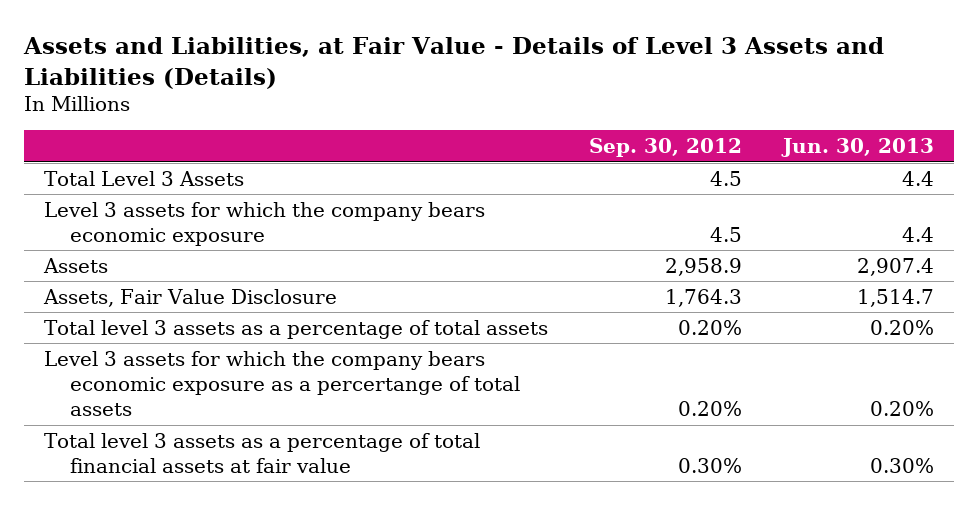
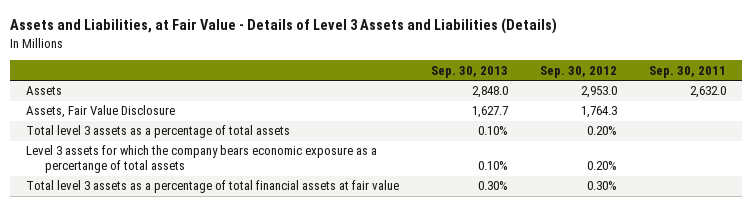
[780,138,934,158] Jun. 30, 2013 -> none
none -> [431,65,509,78] Sep. 30, 2013
none -> [649,65,727,78] Sep. 30, 2011
[44,170,245,186] Total Level 3 Assets -> none
[44,201,486,246] Level 3 assets for which the company bears economic exposure -> none
[665,257,743,276] 2,958.9 -> [581,86,618,99] 2,953.0

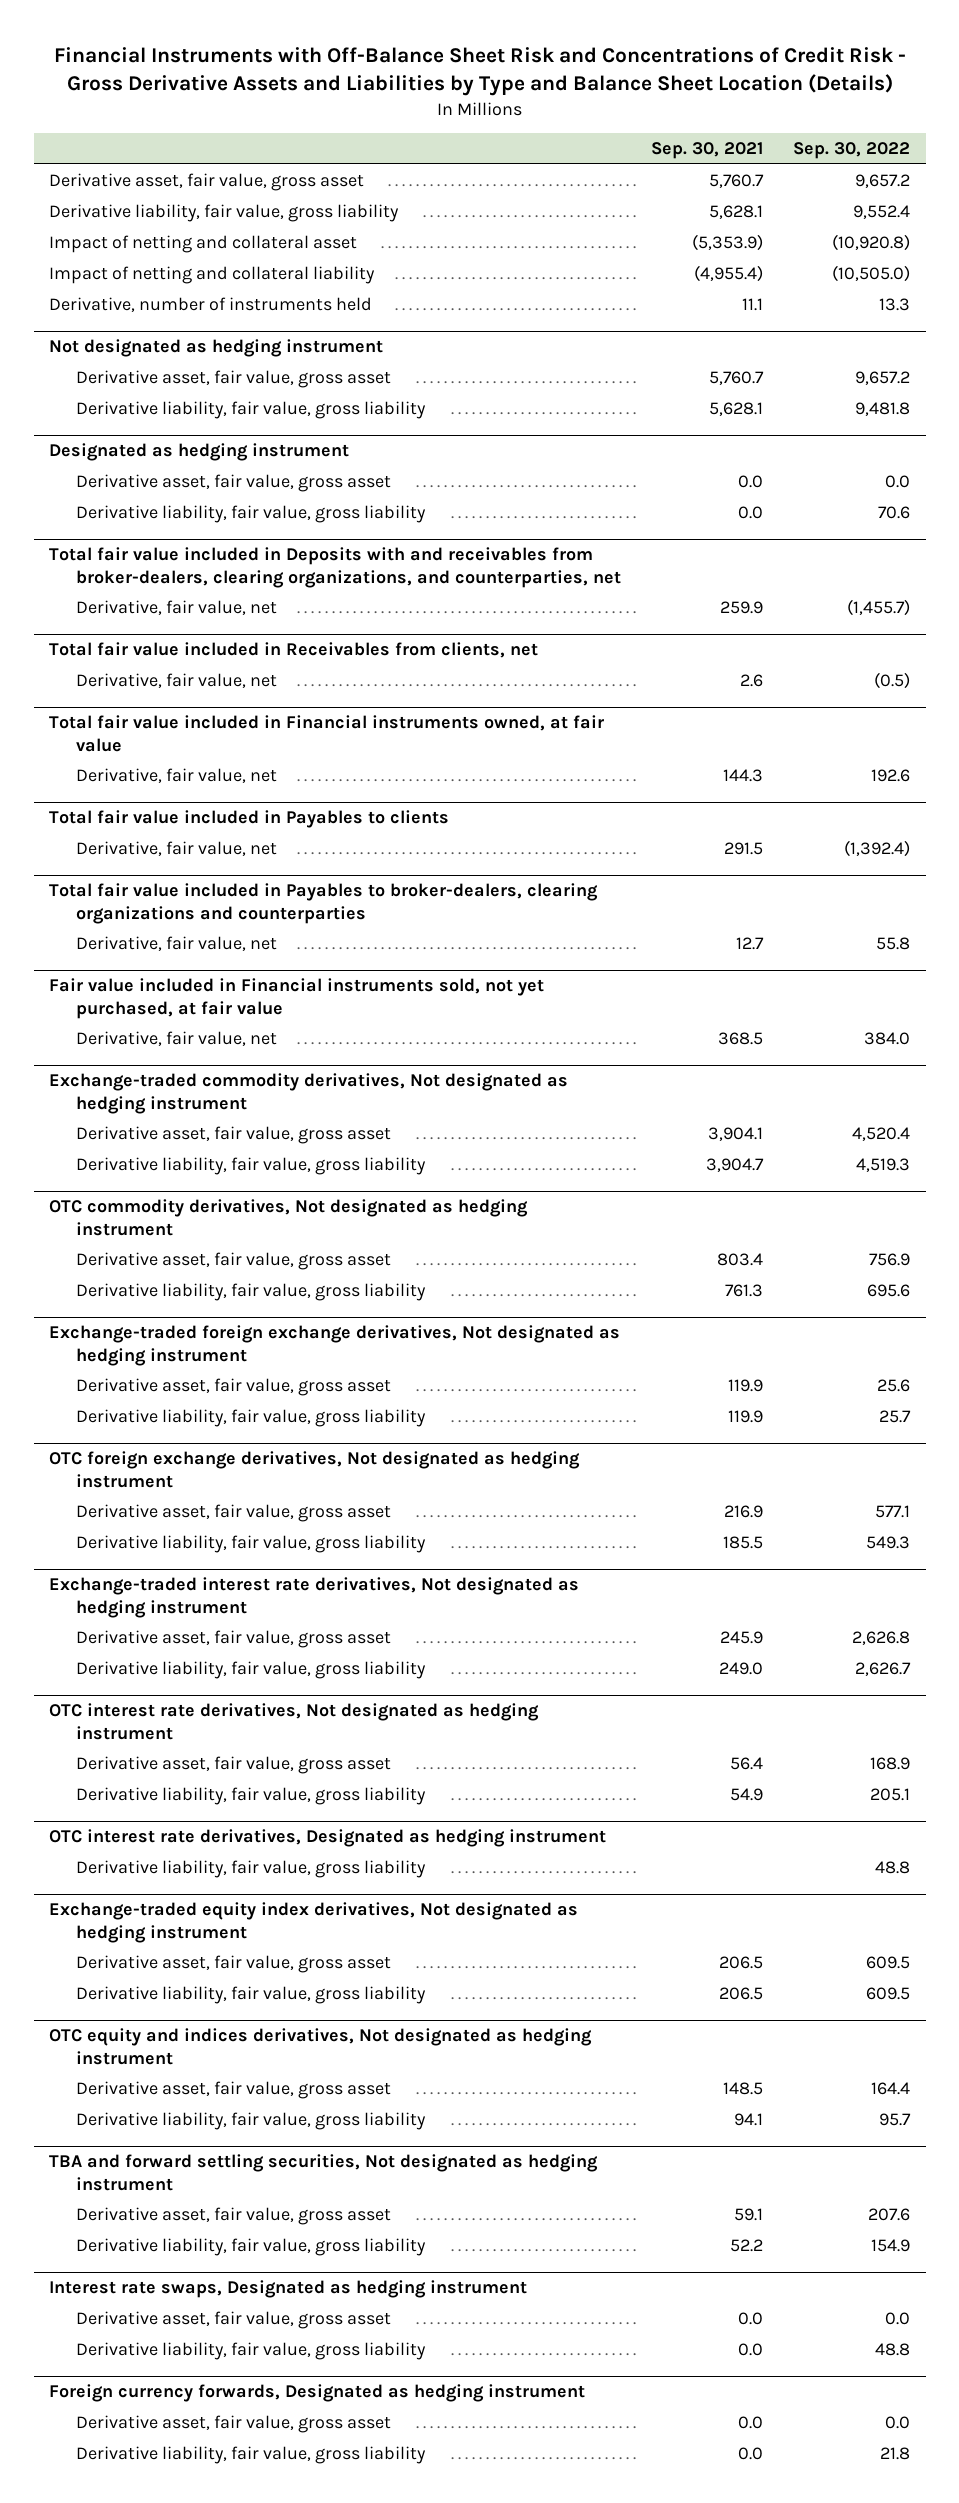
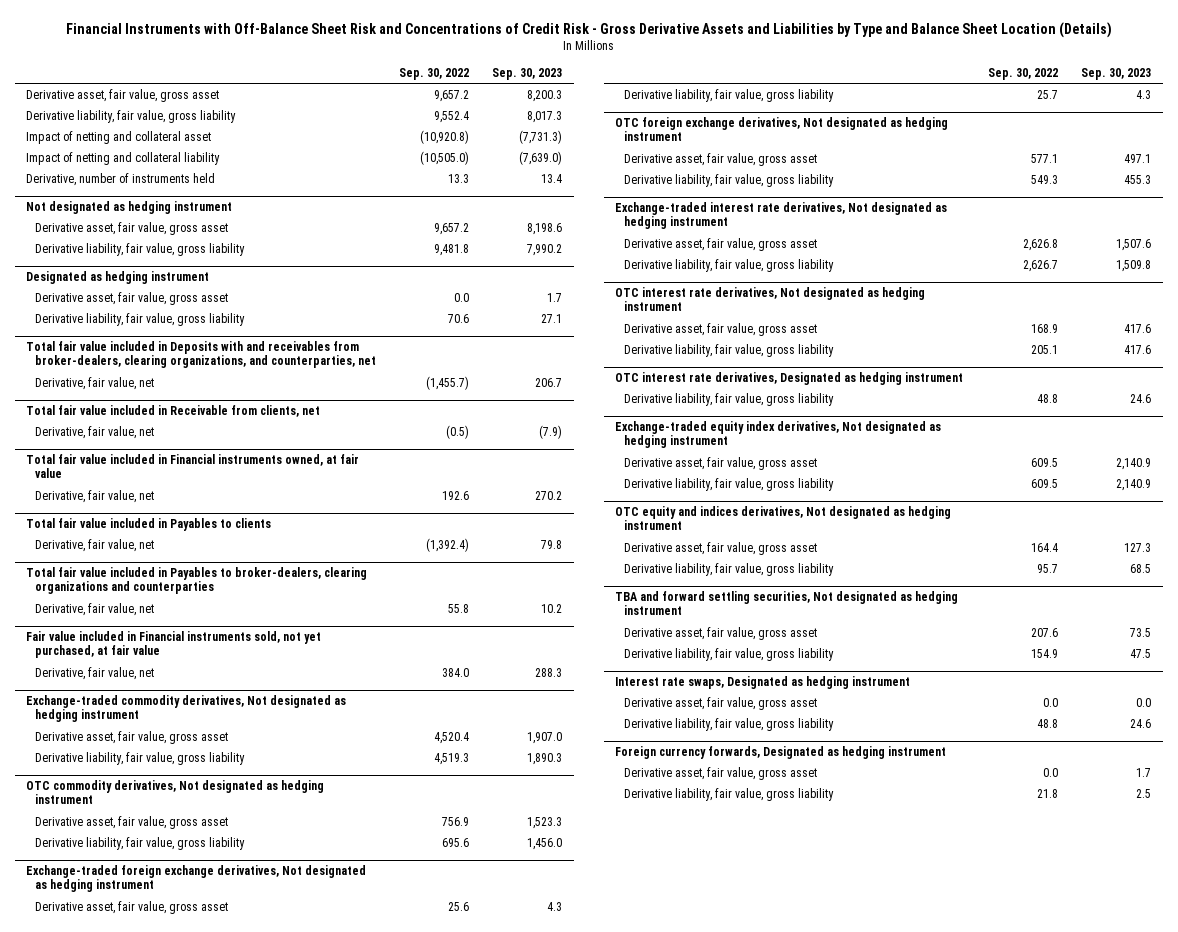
[651,142,764,160] Sep. 30, 2021 -> none
none -> [492,67,563,80] Sep. 30, 2023
[49,642,539,659] Total fair value included in Receivables from clients, net -> [26,405,321,418] Total fair value included in Receivable from clients, net

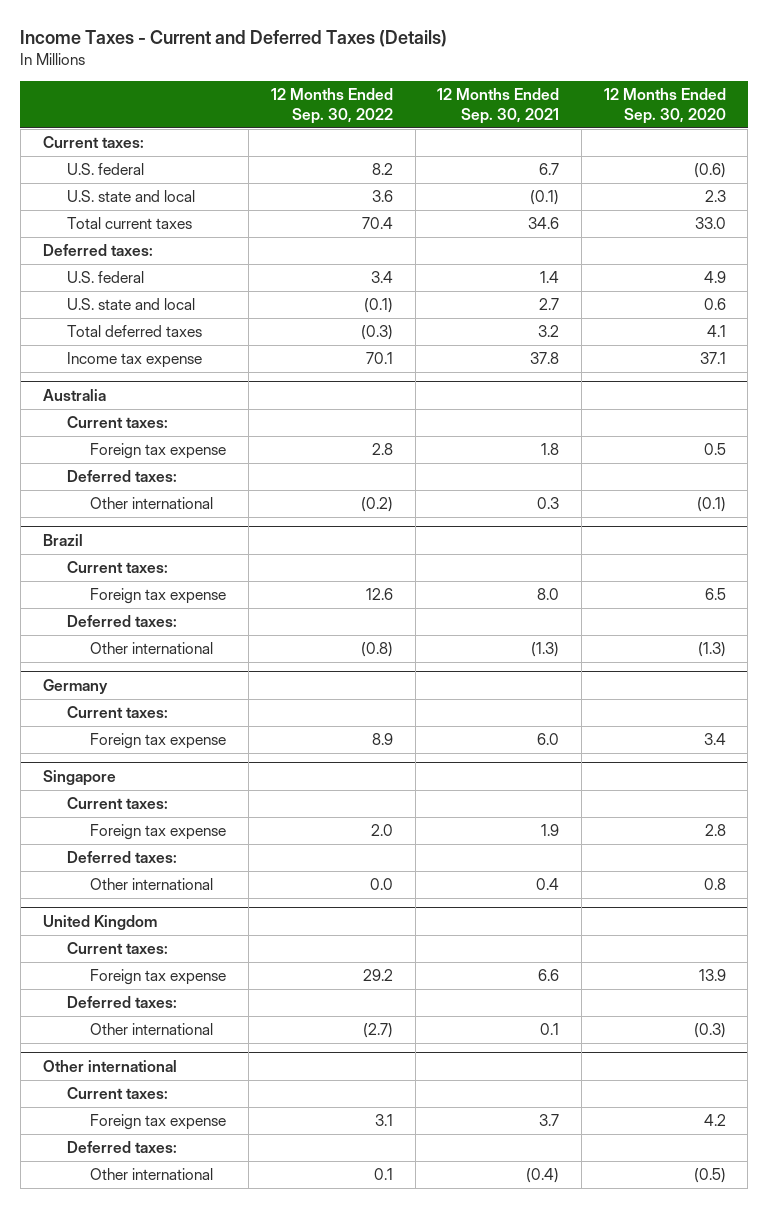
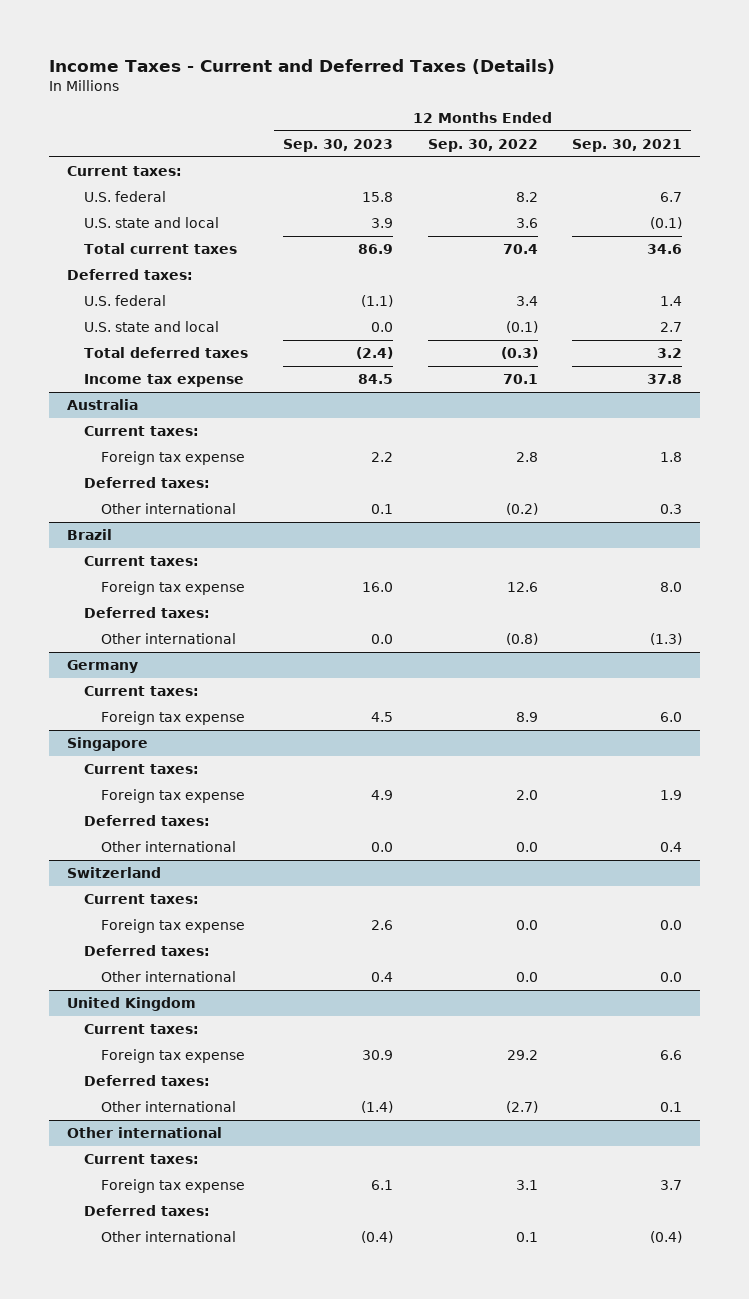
[603,87,726,124] 12 Months Ended Sep. 30, 2020 -> none
none -> [282,139,393,153] Sep. 30, 2023
none -> [66,867,161,879] Switzerland
none -> [83,894,199,905] Current taxes:
none -> [100,919,245,934] Foreign tax expense
none -> [83,945,210,957] Deferred taxes:
none -> [100,971,236,983] Other international

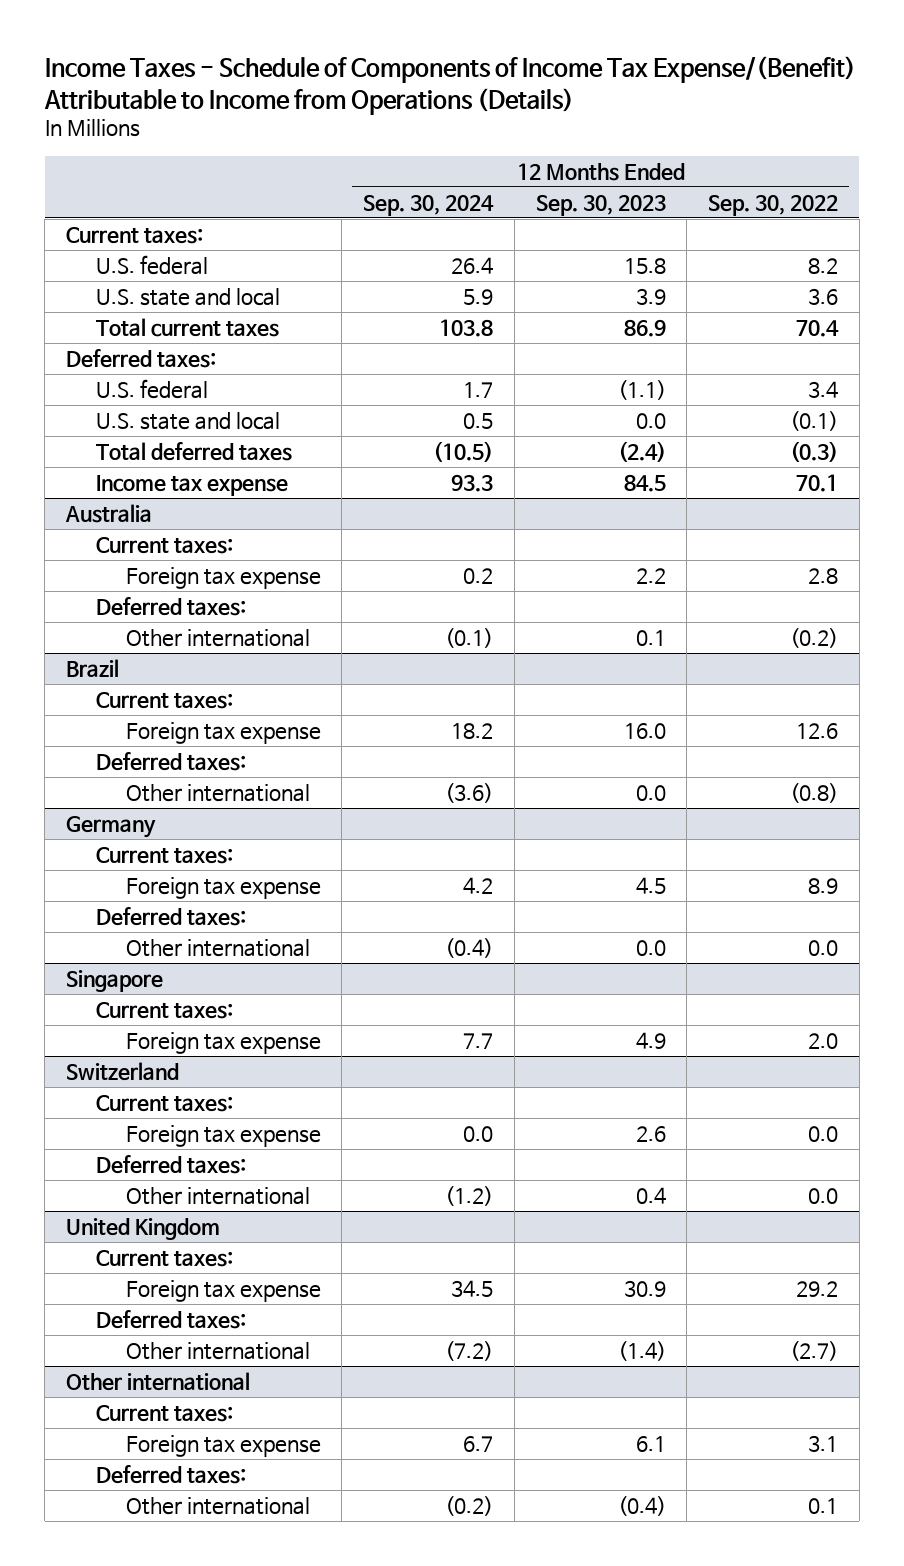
[49,58,556,74] Income Taxes - Current and Deferred Taxes (Details) -> [43,56,856,115] Income Taxes - Schedule of Components of Income Tax Expense/(Benefit) Attributable to Income from Operations (Details)
[572,139,683,153] Sep. 30, 2021 -> none
none -> [363,194,495,216] Sep. 30, 2024
none -> [95,906,246,926] Deferred taxes:
none -> [125,938,310,957] Other international
[83,815,210,827] Deferred taxes: -> none
[100,841,236,853] Other international -> none

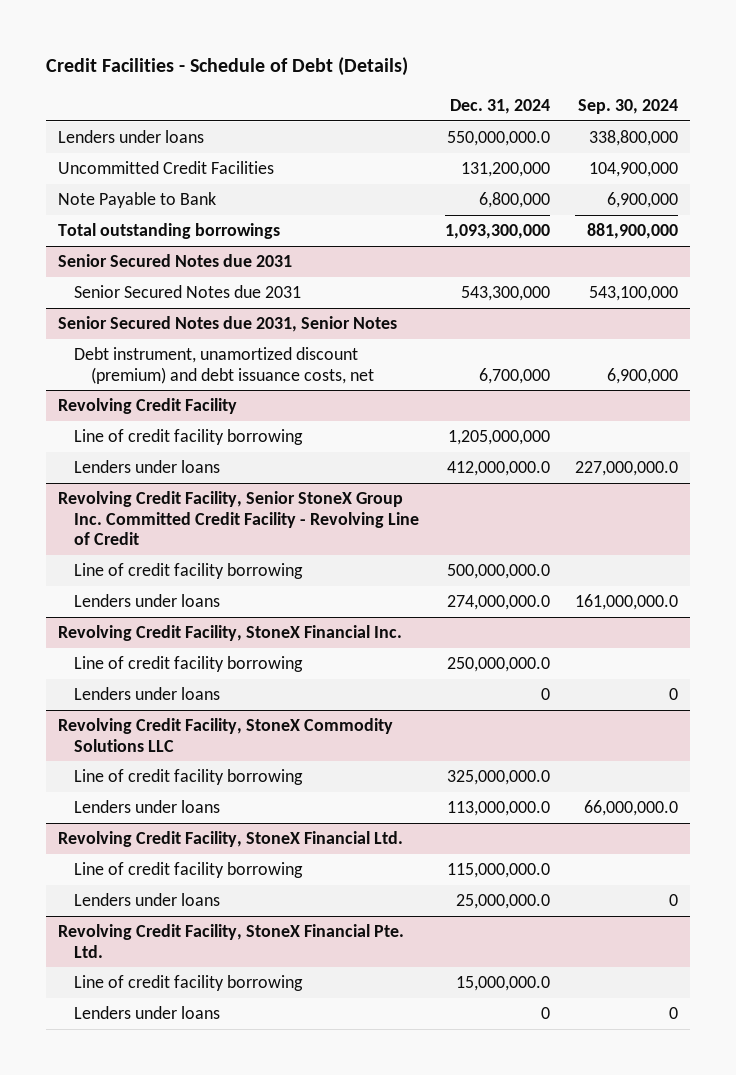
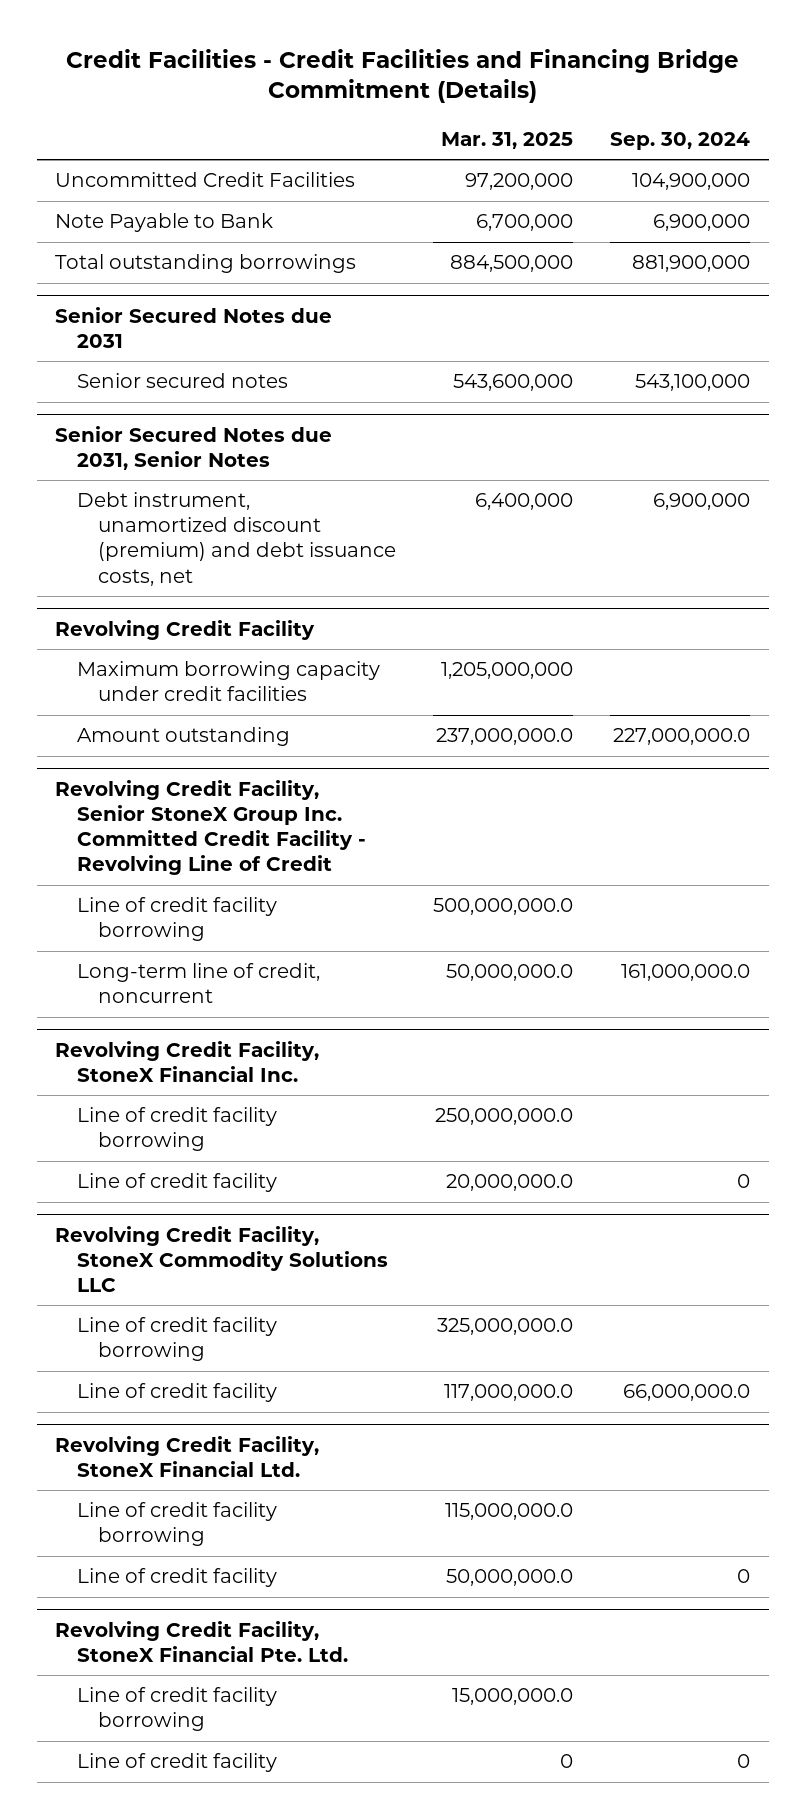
[45,57,408,77] Credit Facilities - Schedule of Debt (Details) -> [65,48,739,104] Credit Facilities - Credit Facilities and Financing Bridge Commitment (Details)
[449,99,550,115] Dec. 31, 2024 -> none
none -> [441,131,574,149] Mar. 31, 2025
[58,130,205,144] Lenders under loans -> none
[74,285,302,299] Senior Secured Notes due 2031 -> [76,373,288,389] Senior secured notes
[74,429,304,446] Line of credit facility borrowing -> none
none -> [76,661,380,702] Maximum borrowing capacity under credit facilities
[74,460,221,474] Lenders under loans -> [76,727,290,747] Amount outstanding
[74,594,221,608] Lenders under loans -> [76,963,320,1004] Long-term line of credit, noncurrent
[74,687,221,701] Lenders under loans -> none
none -> [76,1173,277,1193] Line of credit facility
[74,800,221,814] Lenders under loans -> none
none -> [76,1383,277,1403] Line of credit facility
[74,893,221,907] Lenders under loans -> none
none -> [76,1568,277,1588] Line of credit facility
[74,1006,221,1020] Lenders under loans -> none
none -> [76,1753,277,1773] Line of credit facility

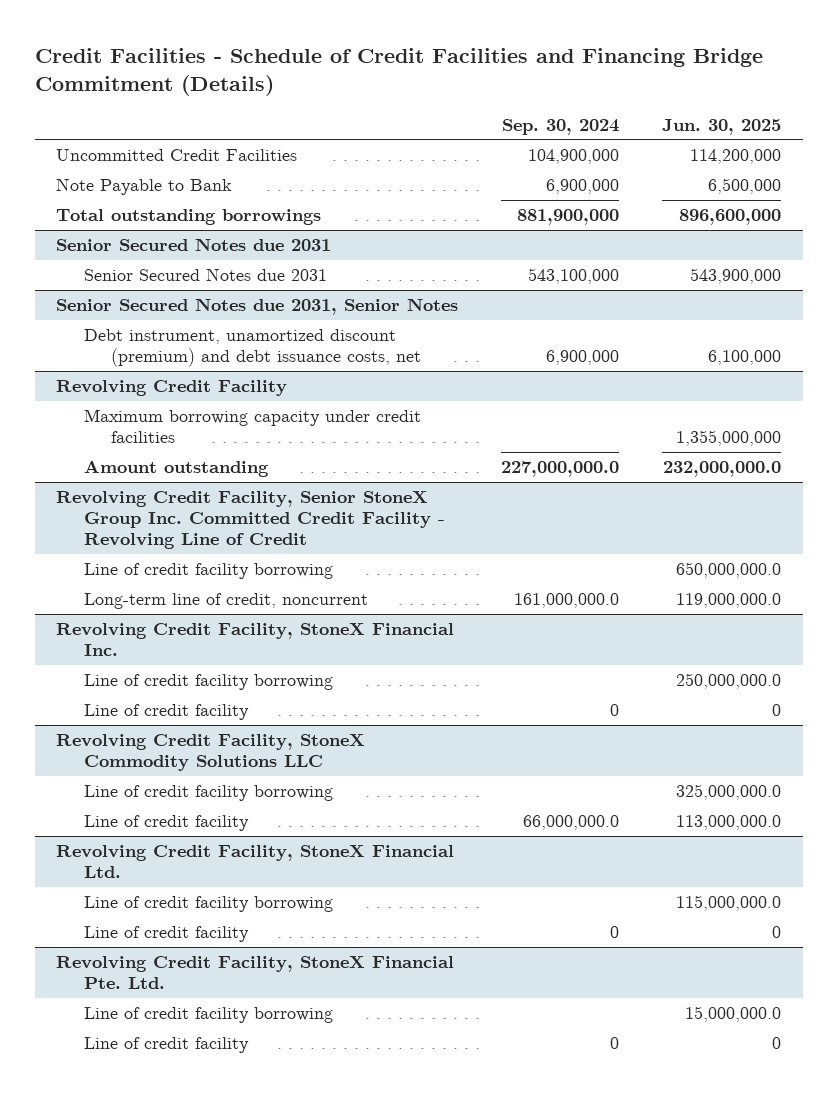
[65,48,739,104] Credit Facilities - Credit Facilities and Financing Bridge Commitment (Details) -> [34,47,763,97] Credit Facilities - Schedule of Credit Facilities and Financing Bridge Commitment (Details)
[441,131,574,149] Mar. 31, 2025 -> none
none -> [662,118,782,135] Jun. 30, 2025
[76,373,288,389] Senior secured notes -> [83,268,327,282] Senior Secured Notes due 2031

